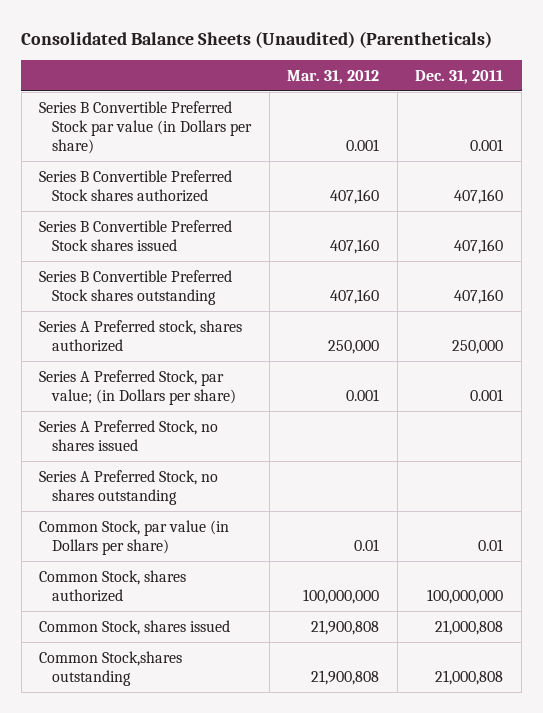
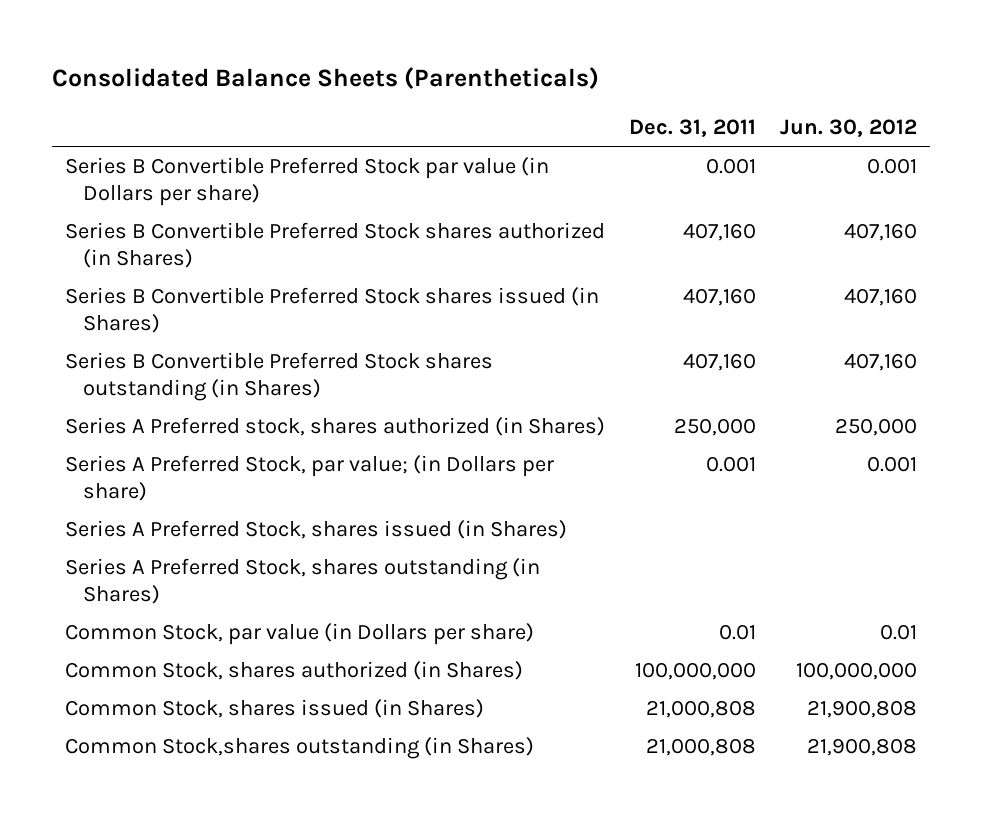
[21,30,493,48] Consolidated Balance Sheets (Unaudited) (Parentheticals) -> [52,67,600,90] Consolidated Balance Sheets (Parentheticals)
[287,69,380,84] Mar. 31, 2012 -> none
none -> [780,118,918,137] Jun. 30, 2012
[39,169,233,202] Series B Convertible Preferred Stock shares authorized -> [64,221,605,268] Series B Convertible Preferred Stock shares authorized (in Shares)
[39,219,233,251] Series B Convertible Preferred Stock shares issued -> [64,286,599,333] Series B Convertible Preferred Stock shares issued (in Shares)
[39,269,233,305] Series B Convertible Preferred Stock shares outstanding -> [64,351,493,401] Series B Convertible Preferred Stock shares outstanding (in Shares)
[39,319,243,352] Series A Preferred stock, shares authorized -> [64,416,605,436] Series A Preferred stock, shares authorized (in Shares)
[39,419,219,451] Series A Preferred Stock, no shares issued -> [64,519,567,539] Series A Preferred Stock, shares issued (in Shares)
[39,469,219,505] Series A Preferred Stock, no shares outstanding -> [64,557,540,604] Series A Preferred Stock, shares outstanding (in Shares)
[39,569,187,602] Common Stock, shares authorized -> [64,660,523,680] Common Stock, shares authorized (in Shares)
[39,619,231,635] Common Stock, shares issued -> [64,698,484,718] Common Stock, shares issued (in Shares)
[39,650,183,686] Common Stock,shares outstanding -> [64,736,534,759] Common Stock,shares outstanding (in Shares)

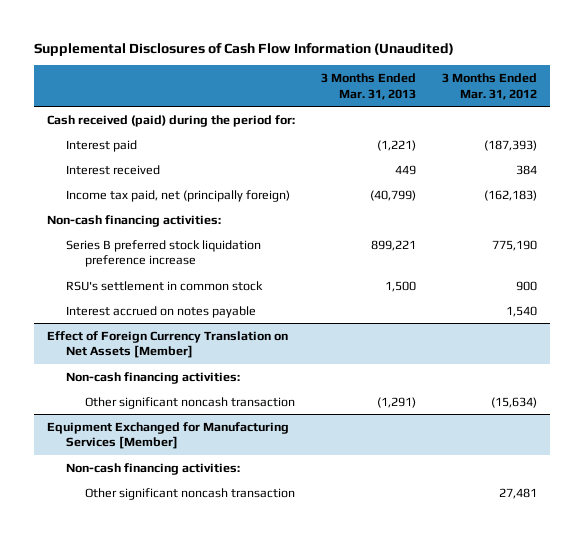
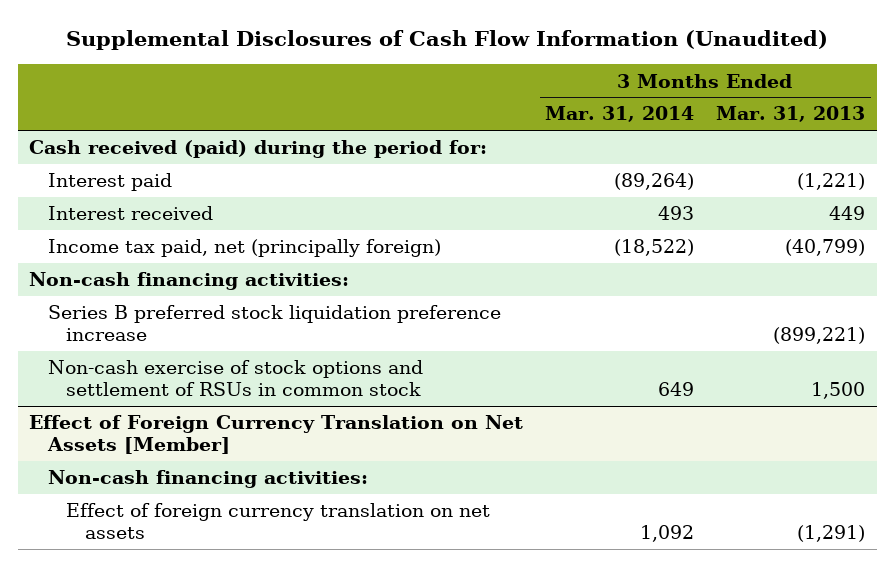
[442,72,538,100] 3 Months Ended Mar. 31, 2012 -> none
none -> [545,106,695,123] Mar. 31, 2014
[65,280,263,291] RSU's settlement in common stock -> none
[65,305,256,318] Interest accrued on notes payable -> none
[370,239,416,251] 899,221 -> [773,327,866,345] (899,221)
none -> [47,360,423,397] Non-cash exercise of stock options and settlement of RSUs in common stock
[46,421,289,450] Equipment Exchanged for Manufacturing Services [Member] -> none
[65,462,240,475] Non-cash financing activities: -> none
[84,487,295,500] Other significant noncash transaction -> none
[84,396,295,409] Other significant noncash transaction -> [66,503,491,540] Effect of foreign currency translation on net assets

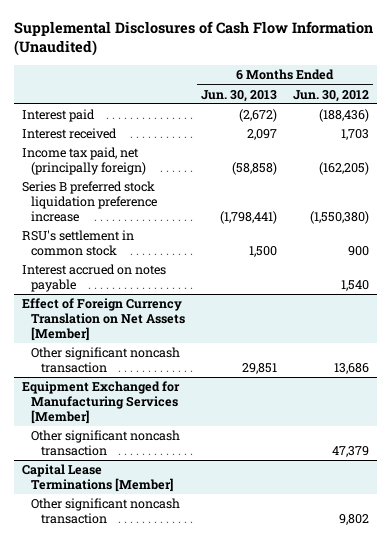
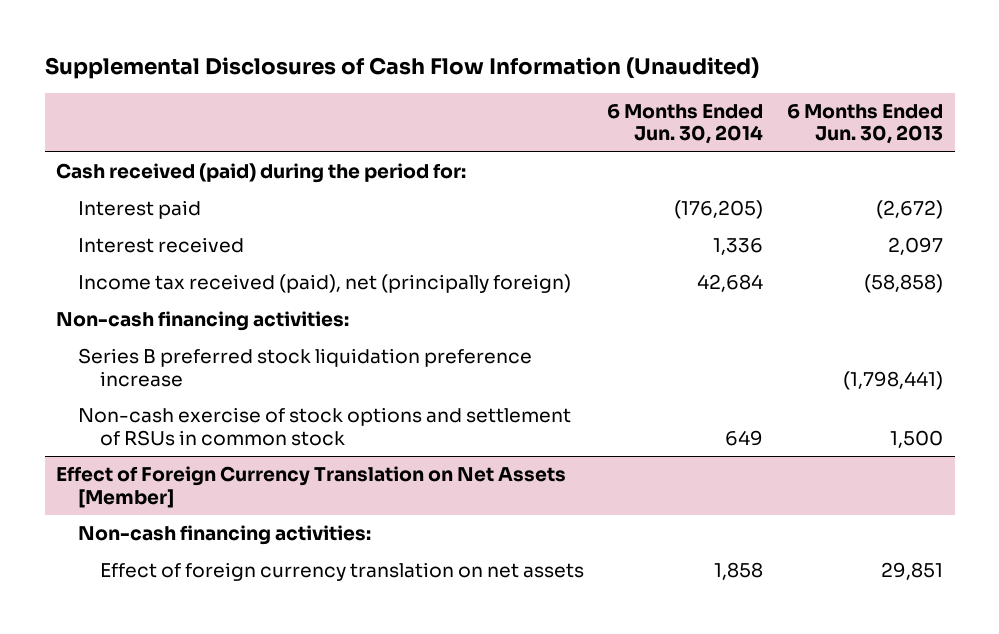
[293,89,370,102] Jun. 30, 2012 -> none
none -> [607,103,764,145] 6 Months Ended Jun. 30, 2014
none -> [56,163,467,184] Cash received (paid) during the period for:
[21,147,147,175] Income tax paid, net (principally foreign) -> [78,274,572,294] Income tax received (paid), net (principally foreign)
none -> [56,311,350,332] Non-cash financing activities:
[21,230,134,256] RSU's settlement in common stock -> none
[21,264,166,292] Interest accrued on notes payable -> none
none -> [78,407,572,446] Non-cash exercise of stock options and settlement of RSUs in common stock
[21,381,180,424] Equipment Exchanged for Manufacturing Services [Member] -> none
[31,430,181,456] Other significant noncash transaction -> none
[21,464,174,492] Capital Lease Terminations [Member] -> none
[31,498,181,524] Other significant noncash transaction -> none
none -> [78,525,372,546] Non-cash financing activities:
[31,347,181,373] Other significant noncash transaction -> [99,562,584,582] Effect of foreign currency translation on net assets

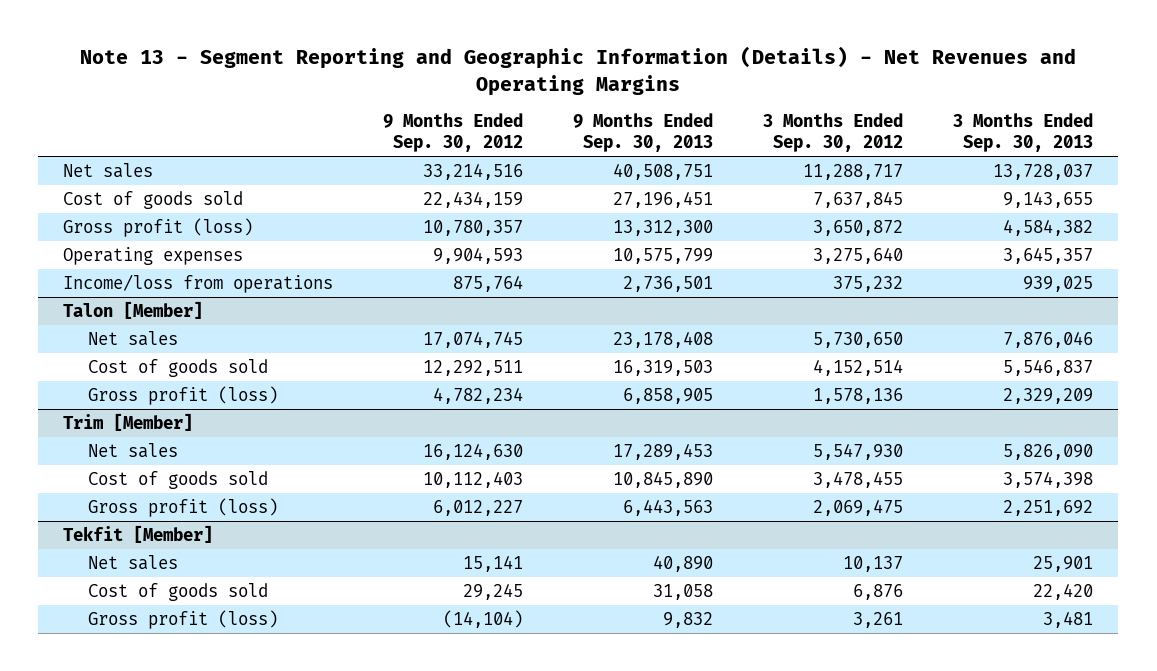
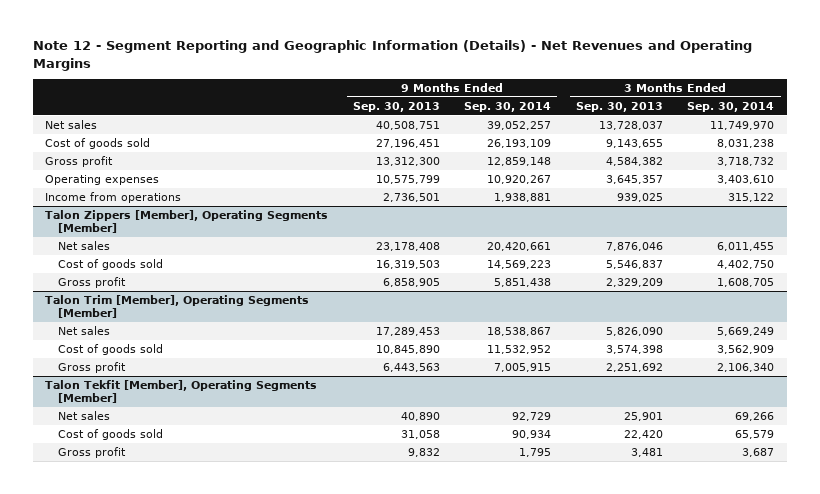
[80,46,1077,96] Note 13 - Segment Reporting and Geographic Information (Details) - Net Revenues and Operating Margins -> [32,40,752,71] Note 12 - Segment Reporting and Geographic Information (Details) - Net Revenues and Operating Margins
[383,112,524,153] 9 Months Ended Sep. 30, 2012 -> none
[763,112,904,153] 3 Months Ended Sep. 30, 2012 -> none
none -> [464,101,552,112] Sep. 30, 2014
none -> [687,101,775,112] Sep. 30, 2014
[63,217,254,237] Gross profit (loss) -> [45,156,114,168] Gross profit
[63,300,204,319] Talon [Member] -> none
[63,273,334,293] Income/loss from operations -> [45,192,182,204] Income from operations
none -> [45,210,329,234] Talon Zippers [Member], Operating Segments [Member]
[63,412,194,431] Trim [Member] -> none
[88,385,279,405] Gross profit (loss) -> [58,277,127,289] Gross profit
none -> [45,295,310,319] Talon Trim [Member], Operating Segments [Member]
[63,524,214,543] Tekfit [Member] -> none
[88,497,279,517] Gross profit (loss) -> [58,362,127,374] Gross profit
none -> [45,380,318,404] Talon Tekfit [Member], Operating Segments [Member]
[88,609,279,629] Gross profit (loss) -> [58,447,127,459] Gross profit

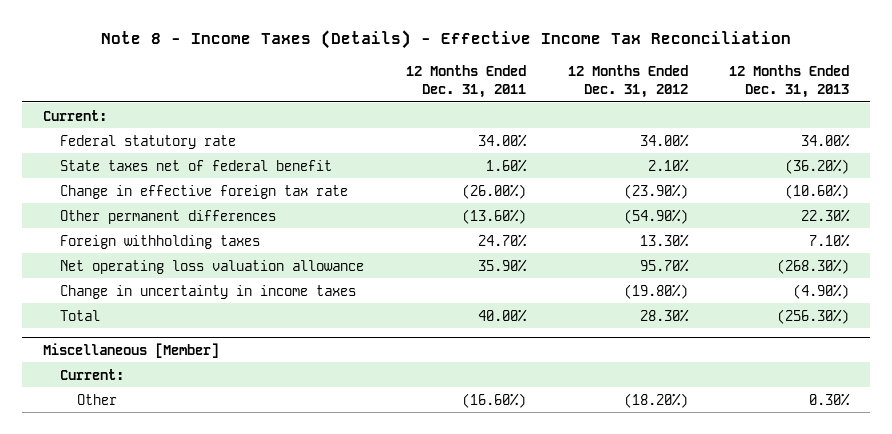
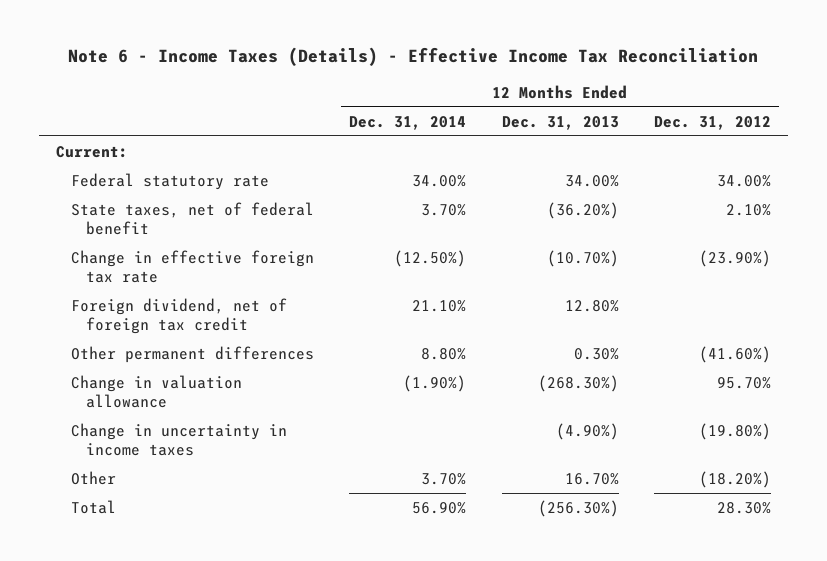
[101,29,792,49] Note 8 - Income Taxes (Details) - Effective Income Tax Reconciliation -> [68,47,759,67] Note 6 - Income Taxes (Details) - Effective Income Tax Reconciliation
[405,64,526,98] 12 Months Ended Dec. 31, 2011 -> none
none -> [349,115,467,130] Dec. 31, 2014
[59,234,260,249] Foreign withholding taxes -> none
[59,159,332,171] State taxes net of federal benefit -> [71,201,315,236] State taxes, net of federal benefit
[785,183,850,199] (10.60%) -> [546,249,619,267] (10.70%)
none -> [71,297,288,335] Foreign dividend, net of foreign tax credit
[623,208,688,224] (54.90%) -> [698,345,771,363] (41.60%)
[801,208,851,222] 22.30% -> [573,347,619,360] 0.30%
[59,259,364,274] Net operating loss valuation allowance -> [71,374,243,409] Change in valuation allowance
none -> [71,470,117,485] Other
[42,342,219,358] Miscellaneous [Member] -> none
[59,368,124,380] Current: -> none
[77,393,118,405] Other -> none

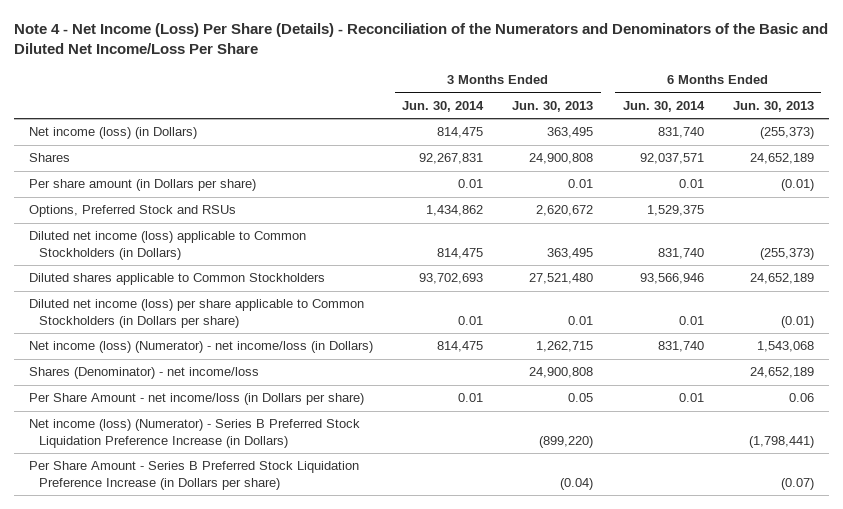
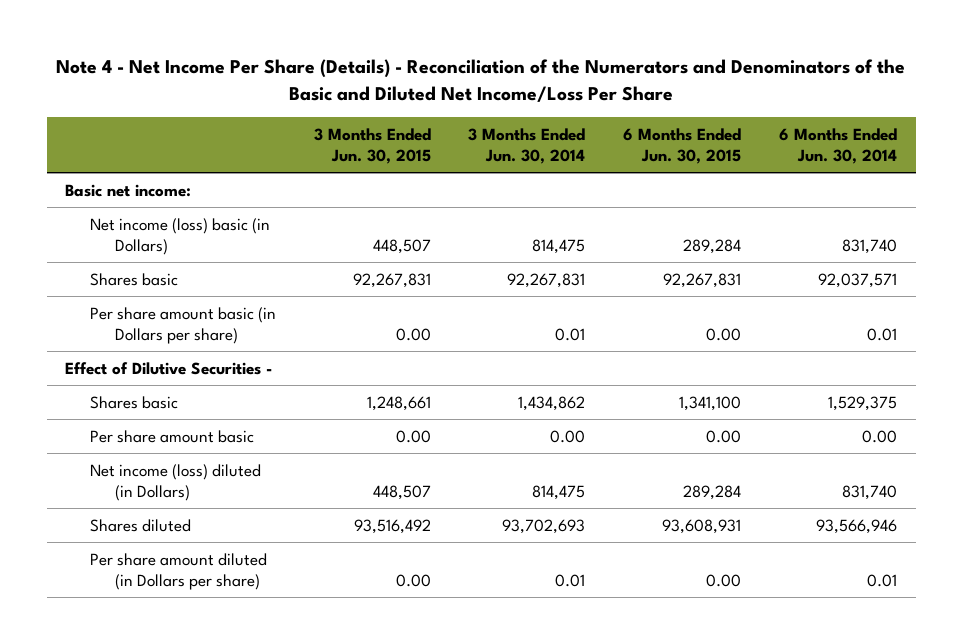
[14,23,829,55] Note 4 - Net Income (Loss) Per Share (Details) - Reconciliation of the Numerators and Denominators of the Basic and Diluted Net Income/Loss Per Share -> [56,59,906,102] Note 4 - Net Income Per Share (Details) - Reconciliation of the Numerators and Denominators of the Basic and Diluted Net Income/Loss Per Share
[512,101,594,113] Jun. 30, 2013 -> none
[732,101,814,113] Jun. 30, 2013 -> none
none -> [313,127,431,164] 3 Months Ended Jun. 30, 2015
none -> [623,127,742,164] 6 Months Ended Jun. 30, 2015
[28,341,373,354] Net income (loss) (Numerator) - net income/loss (in Dollars) -> none
[28,367,259,380] Shares (Denominator) - net income/loss -> none
[28,393,364,406] Per Share Amount - net income/loss (in Dollars per share) -> none
[28,419,360,448] Net income (loss) (Numerator) - Series B Preferred Stock Liquidation Preference Increase (in Dollars) -> none
[28,461,359,490] Per Share Amount - Series B Preferred Stock Liquidation Preference Increase (in Dollars per share) -> none
none -> [65,183,192,197] Basic net income:
[28,127,197,140] Net income (loss) (in Dollars) -> [90,217,271,255] Net income (loss) basic (in Dollars)
[28,153,70,163] Shares -> [90,272,179,286] Shares basic
[28,179,256,192] Per share amount (in Dollars per share) -> [90,306,277,344] Per share amount basic (in Dollars per share)
none -> [65,361,273,375] Effect of Dilutive Securities -
[28,205,236,218] Options, Preferred Stock and RSUs -> [90,395,179,409] Shares basic
none -> [90,429,255,443] Per share amount basic
[28,231,306,260] Diluted net income (loss) applicable to Common Stockholders (in Dollars) -> [90,463,262,501] Net income (loss) diluted (in Dollars)
[28,273,325,286] Diluted shares applicable to Common Stockholders -> [90,518,192,532] Shares diluted
[28,299,364,328] Diluted net income (loss) per share applicable to Common Stockholders (in Dollars per share) -> [90,552,268,590] Per share amount diluted (in Dollars per share)

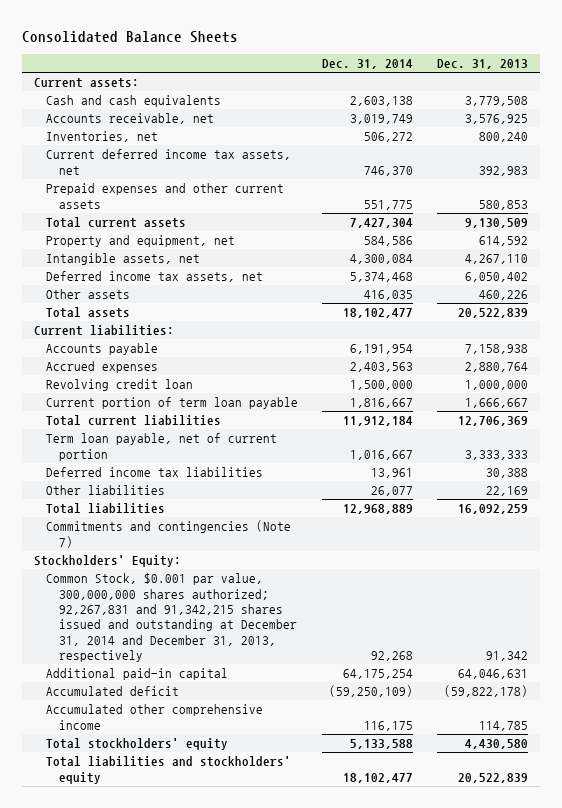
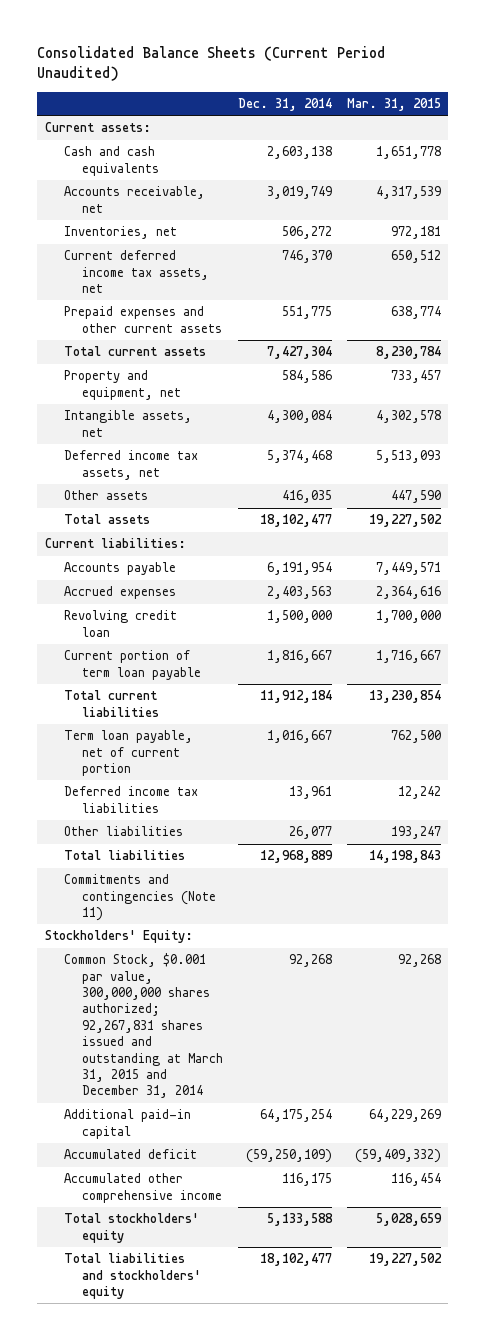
[21,31,238,44] Consolidated Balance Sheets -> [37,45,386,82] Consolidated Balance Sheets (Current Period Unaudited)
[437,59,529,70] Dec. 31, 2013 -> none
none -> [346,98,441,112] Mar. 31, 2015
[46,520,292,548] Commitments and contingencies (Note 7) -> [63,874,217,922] Commitments and contingencies (Note 11)
[46,573,297,662] Common Stock, $0.001 par value, 300,000,000 shares authorized; 92,267,831 and 91,342,215 shares issued and outstanding at December 31, 2014 and December 31, 2013, respectively -> [63,953,224,1099] Common Stock, $0.001 par value, 300,000,000 shares authorized; 92,267,831 shares issued and outstanding at March 31, 2015 and December 31, 2014

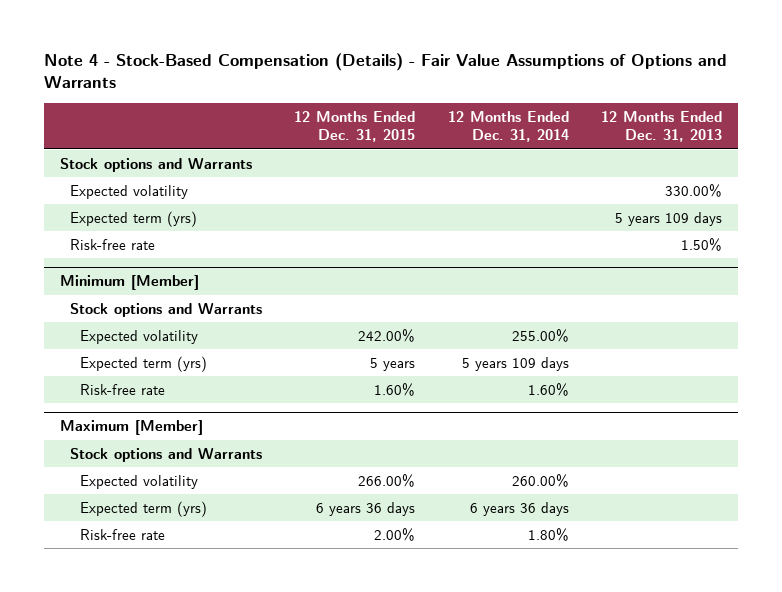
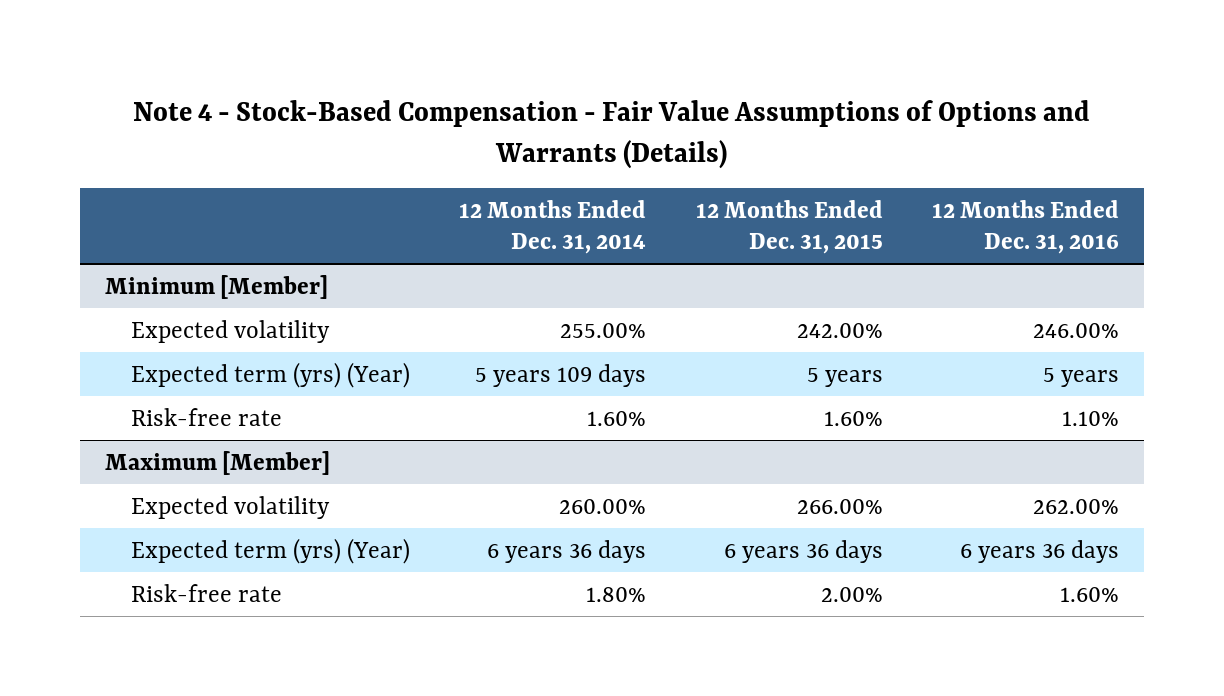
[43,53,727,89] Note 4 - Stock-Based Compensation (Details) - Fair Value Assumptions of Options and Warrants -> [132,100,1090,169] Note 4 - Stock-Based Compensation - Fair Value Assumptions of Options and Warrants (Details)
[600,110,722,143] 12 Months Ended Dec. 31, 2013 -> none
none -> [931,199,1119,254] 12 Months Ended Dec. 31, 2016
[59,157,252,172] Stock options and Warrants -> none
[70,184,189,199] Expected volatility -> none
[70,210,198,227] Expected term (yrs) -> none
[70,238,156,250] Risk-free rate -> none
[70,302,263,317] Stock options and Warrants -> none
[80,355,208,372] Expected term (yrs) -> [130,361,410,388] Expected term (yrs) (Year)
[70,447,263,462] Stock options and Warrants -> none
[80,500,208,517] Expected term (yrs) -> [130,537,410,564] Expected term (yrs) (Year)

